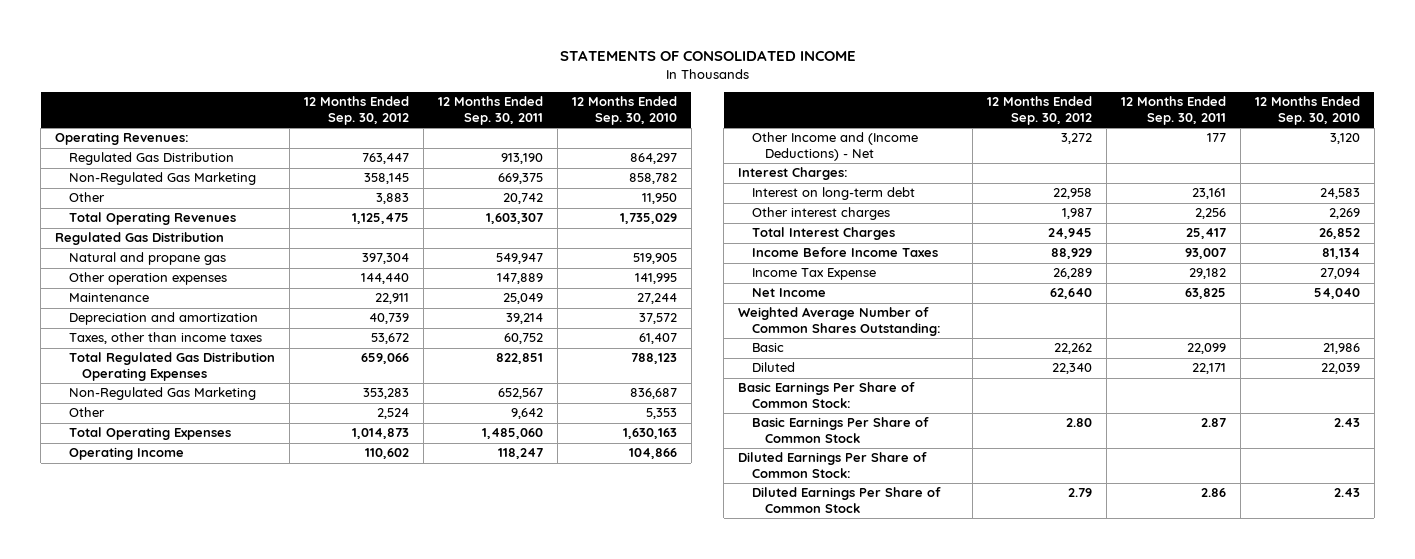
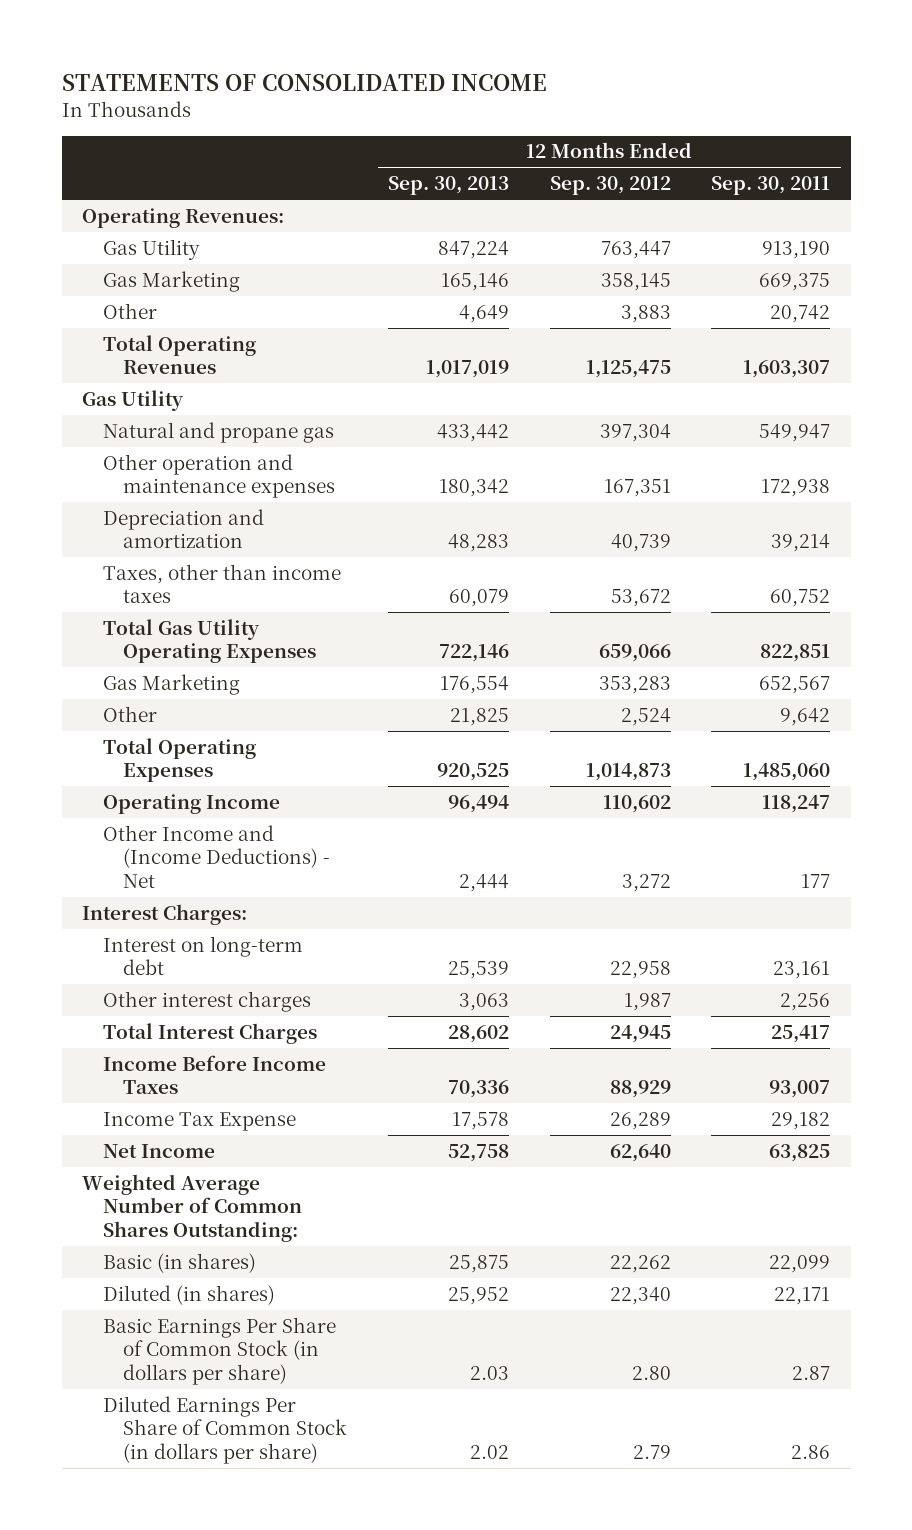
[571,96,677,125] 12 Months Ended Sep. 30, 2010 -> none
none -> [387,176,509,196] Sep. 30, 2013
[68,152,234,166] Regulated Gas Distribution -> [102,238,200,260] Gas Utility
[68,172,256,186] Non-Regulated Gas Marketing -> [102,270,240,292] Gas Marketing
[55,232,225,246] Regulated Gas Distribution -> [82,389,185,411] Gas Utility
[68,293,149,303] Maintenance -> none
[68,272,227,286] Other operation expenses -> [102,453,336,499] Other operation and maintenance expenses
[360,273,409,285] 144,440 -> [603,479,671,498] 167,351
[496,273,543,285] 147,889 -> [761,479,831,498] 172,938
[68,352,275,382] Total Regulated Gas Distribution Operating Expenses -> [102,618,317,664] Total Gas Utility Operating Expenses
[68,387,256,401] Non-Regulated Gas Marketing -> [102,673,240,695] Gas Marketing
[738,382,916,409] Basic Earnings Per Share of Common Stock: -> none
[738,452,928,479] Diluted Earnings Per Share of Common Stock: -> none
[751,343,784,353] Basic -> [102,1252,256,1273] Basic (in shares)
[751,362,795,373] Diluted -> [102,1284,275,1305] Diluted (in shares)
[751,417,929,444] Basic Earnings Per Share of Common Stock -> [102,1316,336,1386] Basic Earnings Per Share of Common Stock (in dollars per share)
[751,487,941,514] Diluted Earnings Per Share of Common Stock -> [102,1395,348,1465] Diluted Earnings Per Share of Common Stock (in dollars per share)

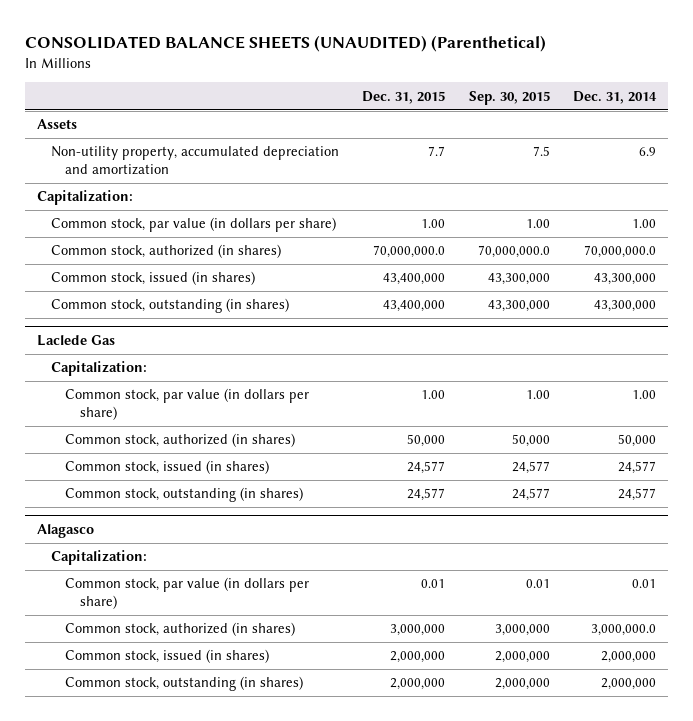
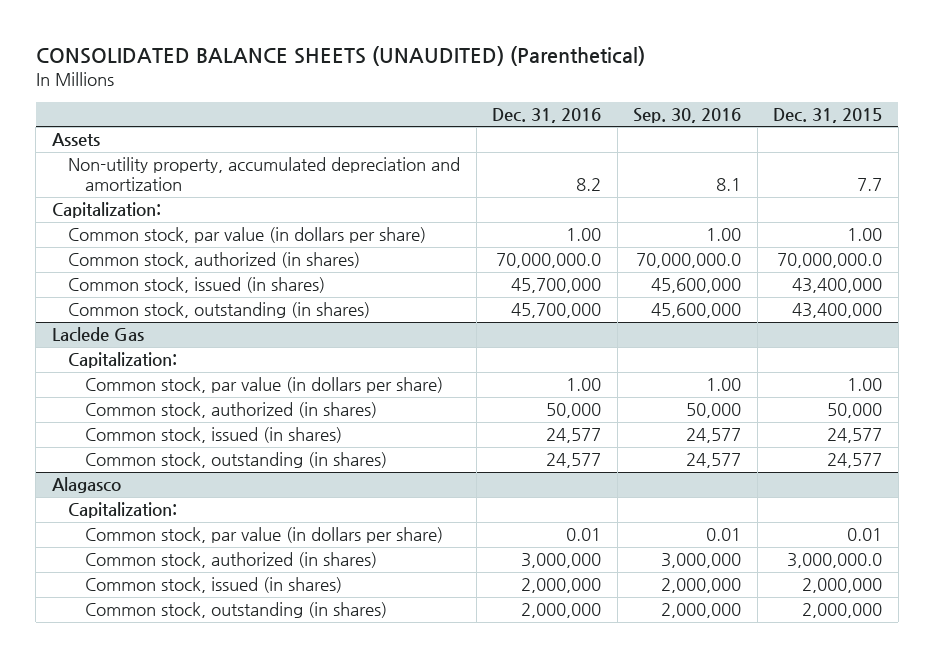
[468,90,550,105] Sep. 30, 2015 -> none
[573,90,658,104] Dec. 31, 2014 -> none
none -> [492,107,602,123] Dec. 31, 2016
none -> [633,107,742,123] Sep. 30, 2016
[390,624,446,637] 3,000,000 -> [787,553,883,569] 3,000,000.0

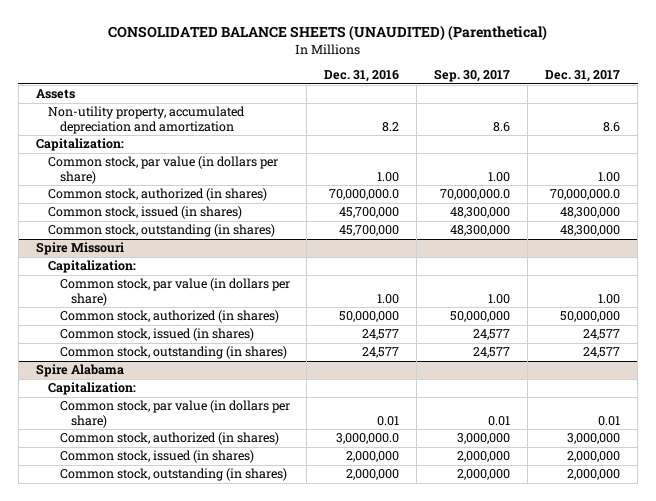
[633,107,742,123] Sep. 30, 2016 -> none
[773,107,883,123] Dec. 31, 2015 -> none
none -> [434,69,511,83] Sep. 30, 2017
none -> [545,70,621,83] Dec. 31, 2017
[51,327,144,343] Laclede Gas -> none
none -> [35,242,124,256] Spire Missouri
[546,403,602,419] 50,000 -> [339,311,400,323] 50,000,000
[51,477,121,494] Alagasco -> none
none -> [35,364,124,378] Spire Alabama
[521,553,602,569] 3,000,000 -> [336,433,400,445] 3,000,000.0

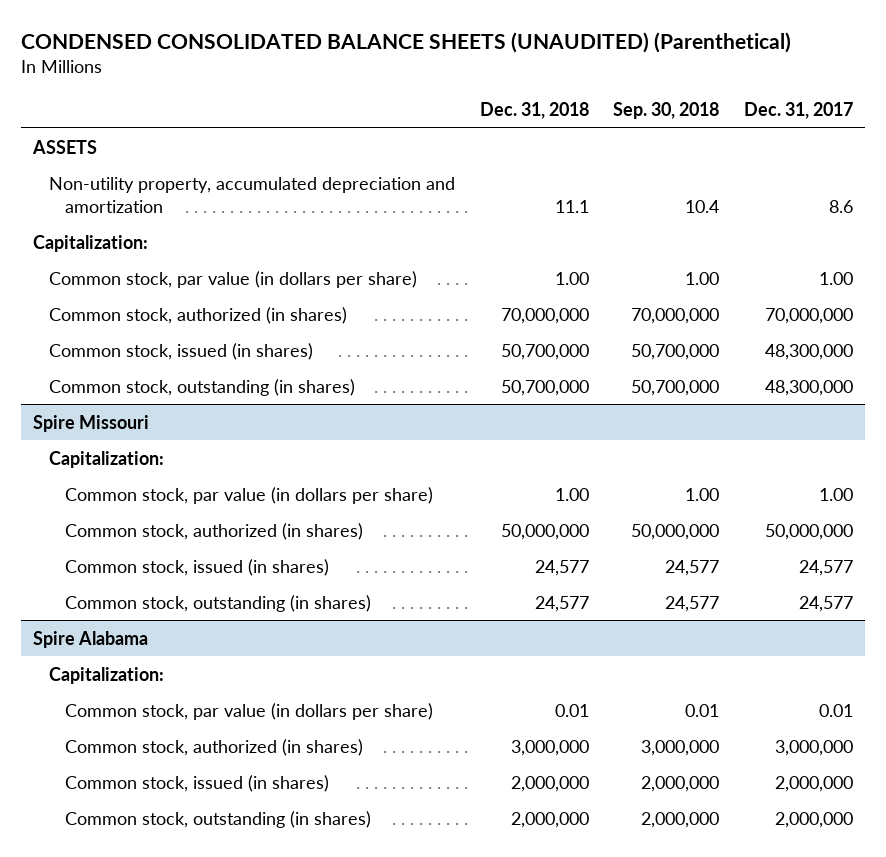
[107,25,547,42] CONSOLIDATED BALANCE SHEETS (UNAUDITED) (Parenthetical) -> [20,32,791,54] CONDENSED CONSOLIDATED BALANCE SHEETS (UNAUDITED) (Parenthetical)
[324,70,400,83] Dec. 31, 2016 -> none
[434,69,511,83] Sep. 30, 2017 -> none
none -> [479,102,589,120] Dec. 31, 2018
none -> [613,102,720,120] Sep. 30, 2018
[35,89,75,100] Assets -> [32,139,98,154] ASSETS
[550,189,621,201] 70,000,000.0 -> [764,307,853,324] 70,000,000

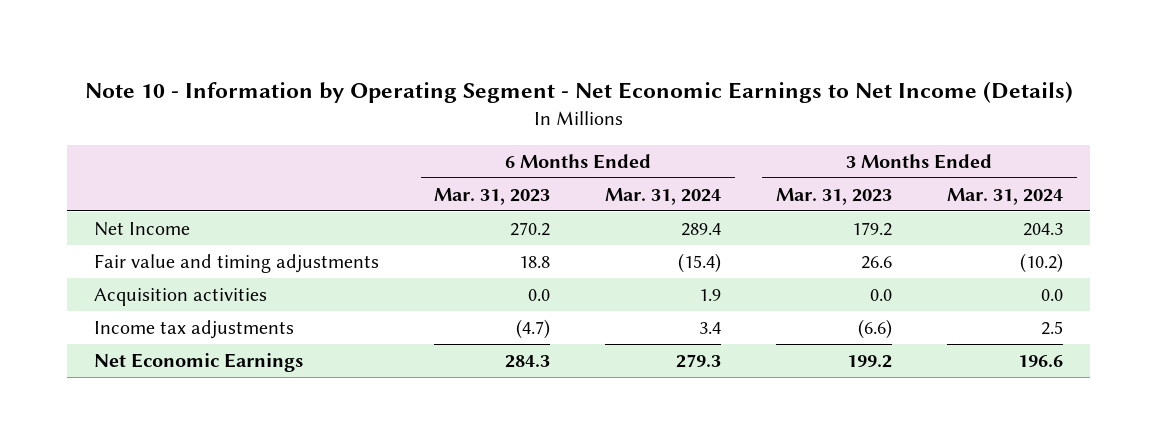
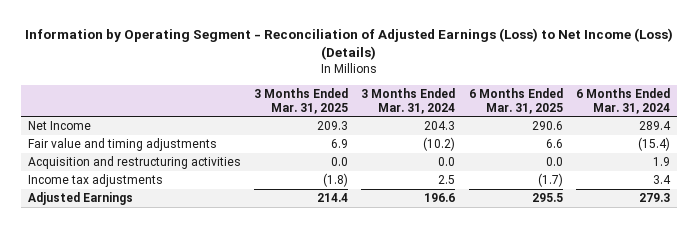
[84,80,1073,103] Note 10 - Information by Operating Segment - Net Economic Earnings to Net Income (Details) -> [24,28,673,61] Information by Operating Segment - Reconciliation of Adjusted Earnings (Loss) to Net Income (Loss) (Details)
[434,187,551,205] Mar. 31, 2023 -> none
[776,187,893,205] Mar. 31, 2023 -> none
none -> [254,88,349,114] 3 Months Ended Mar. 31, 2025
none -> [468,88,563,114] 6 Months Ended Mar. 31, 2025
[94,288,268,307] Acquisition activities -> [27,155,241,169] Acquisition and restructuring activities
[94,353,304,373] Net Economic Earnings -> [27,191,133,205] Adjusted Earnings

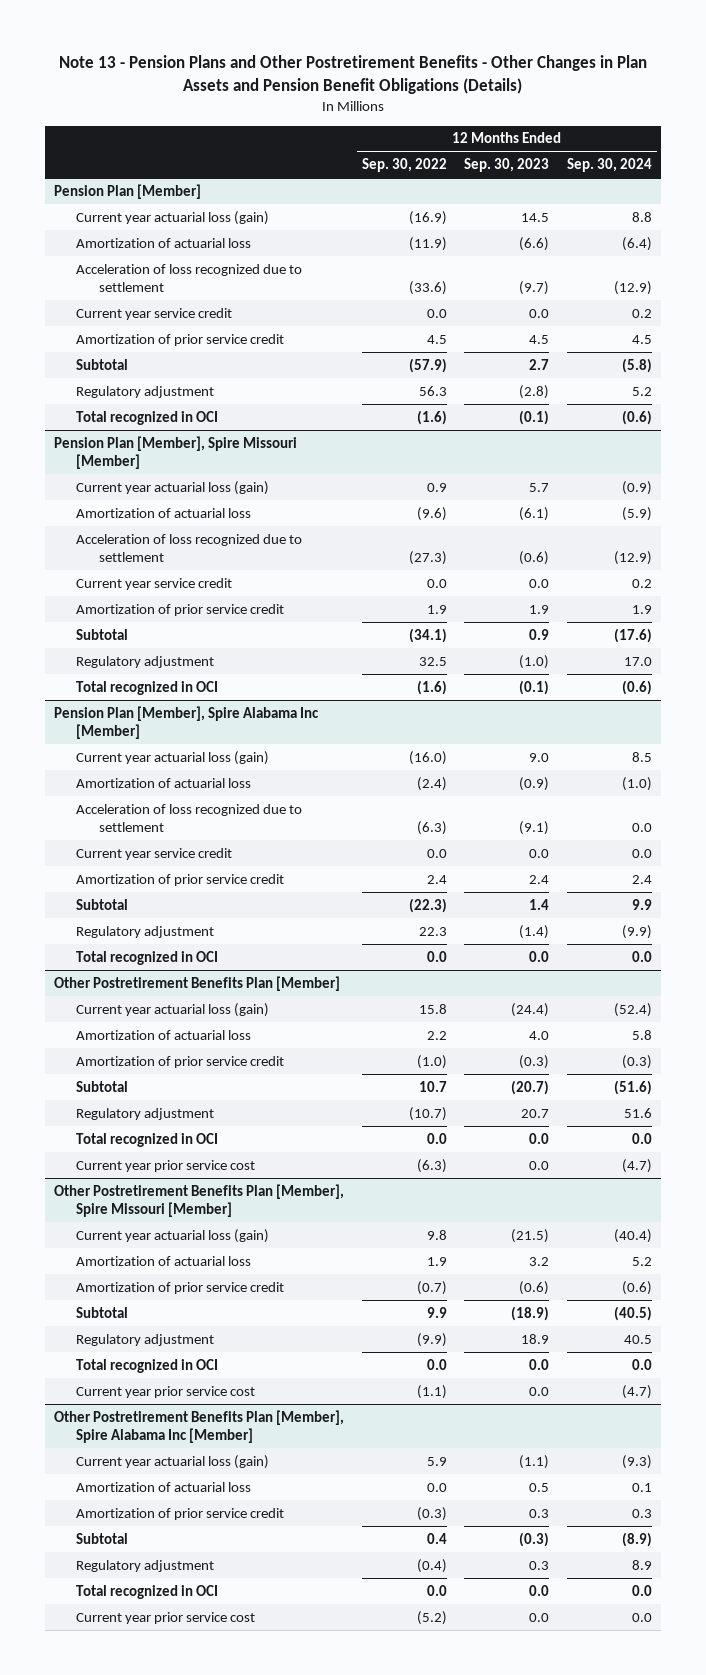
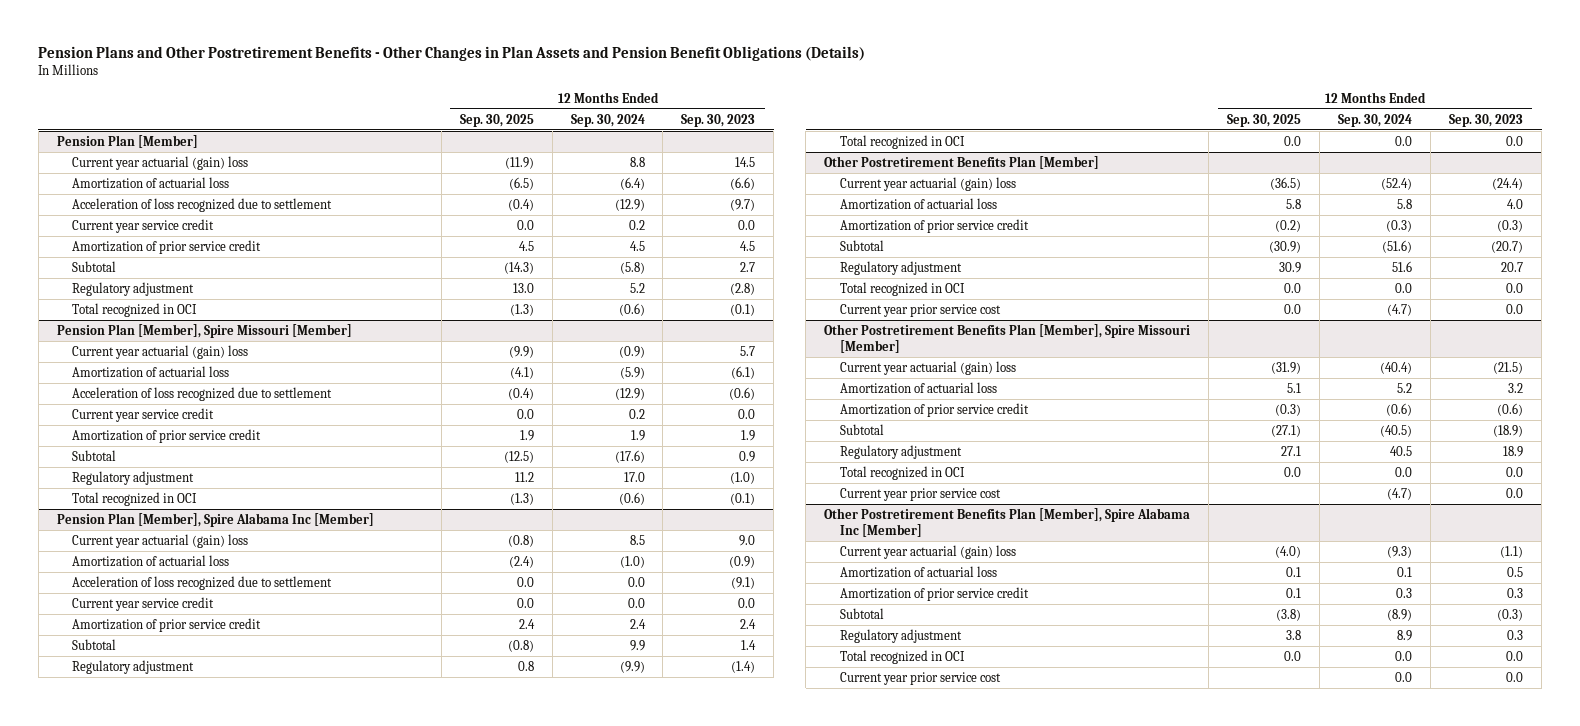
[59,54,648,94] Note 13 - Pension Plans and Other Postretirement Benefits - Other Changes in Plan Assets and Pension Benefit Obligations (Details) -> [38,45,866,61] Pension Plans and Other Postretirement Benefits - Other Changes in Plan Assets and Pension Benefit Obligations (Details)
[361,158,447,173] Sep. 30, 2022 -> none
none -> [459,113,534,127] Sep. 30, 2025
[76,210,270,225] Current year actuarial loss (gain) -> [72,155,249,170] Current year actuarial (gain) loss
[76,480,270,495] Current year actuarial loss (gain) -> [72,344,249,359] Current year actuarial (gain) loss
[76,750,270,765] Current year actuarial loss (gain) -> [72,533,249,548] Current year actuarial (gain) loss
[76,1002,270,1017] Current year actuarial loss (gain) -> [839,176,1016,191] Current year actuarial (gain) loss
[76,1228,270,1243] Current year actuarial loss (gain) -> [839,360,1016,375] Current year actuarial (gain) loss
[76,1454,270,1469] Current year actuarial loss (gain) -> [839,544,1016,559] Current year actuarial (gain) loss

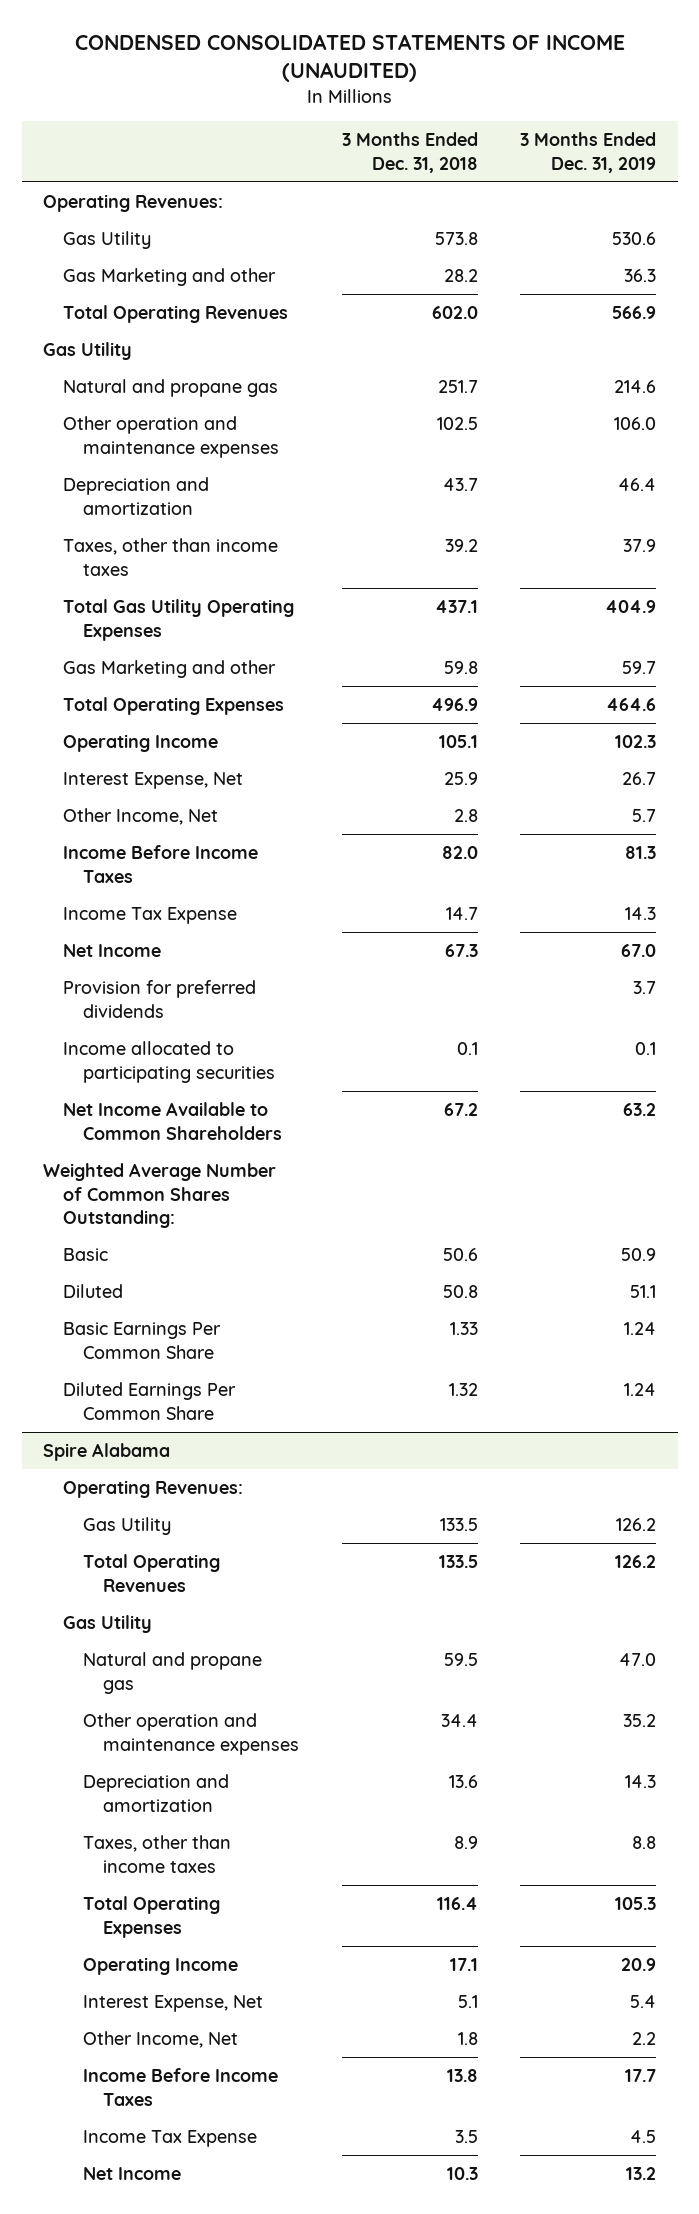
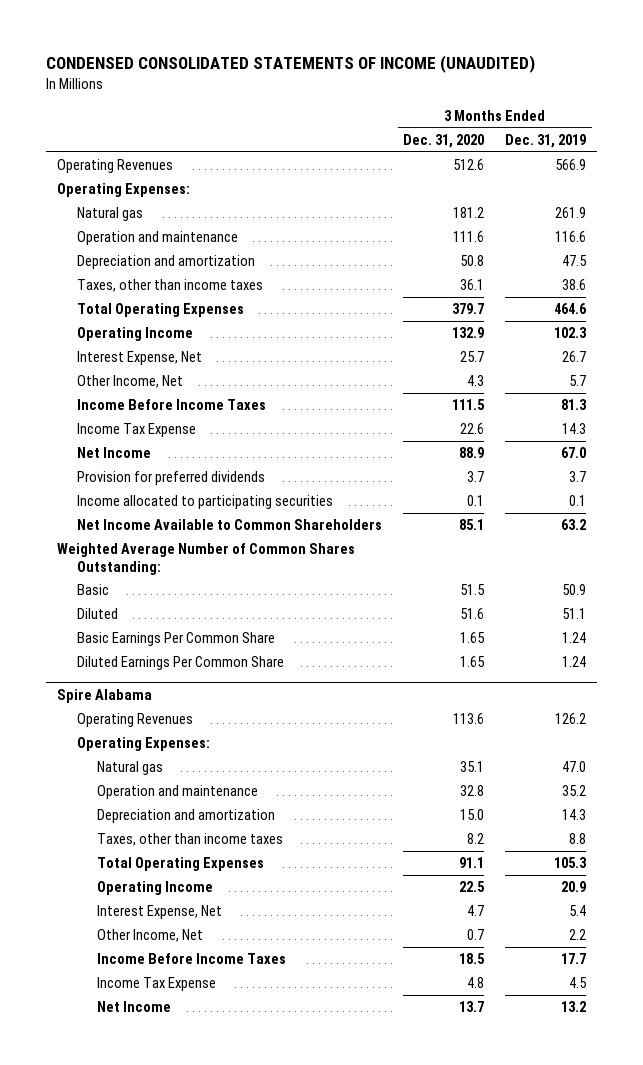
[341,132,478,173] 3 Months Ended Dec. 31, 2018 -> none
none -> [403,133,485,148] Dec. 31, 2020
[42,194,223,213] Operating Revenues: -> none
[62,231,151,250] Gas Utility -> none
[62,268,276,287] Gas Marketing and other -> none
[42,342,132,361] Gas Utility -> none
[62,599,294,641] Total Gas Utility Operating Expenses -> none
[62,660,276,679] Gas Marketing and other -> none
[62,305,288,324] Total Operating Revenues -> [56,159,173,174] Operating Revenues
none -> [56,183,190,198] Operating Expenses:
[62,379,278,398] Natural and propane gas -> [76,207,143,222] Natural gas
[614,380,657,394] 214.6 -> [555,207,587,219] 261.9
[62,416,280,458] Other operation and maintenance expenses -> [76,231,238,246] Operation and maintenance
[614,417,657,431] 106.0 -> [555,231,587,243] 116.6
[618,478,657,492] 46.4 -> [562,255,588,267] 47.5
[623,539,657,553] 37.9 -> [562,279,587,291] 38.6
[62,1480,243,1499] Operating Revenues: -> none
[83,1517,172,1536] Gas Utility -> none
[62,1615,152,1634] Gas Utility -> none
[83,1554,221,1592] Total Operating Revenues -> [76,713,193,728] Operating Revenues
none -> [76,737,210,752] Operating Expenses:
[83,1652,263,1694] Natural and propane gas -> [97,761,164,776] Natural gas
[83,1713,300,1755] Other operation and maintenance expenses -> [97,785,259,800] Operation and maintenance

